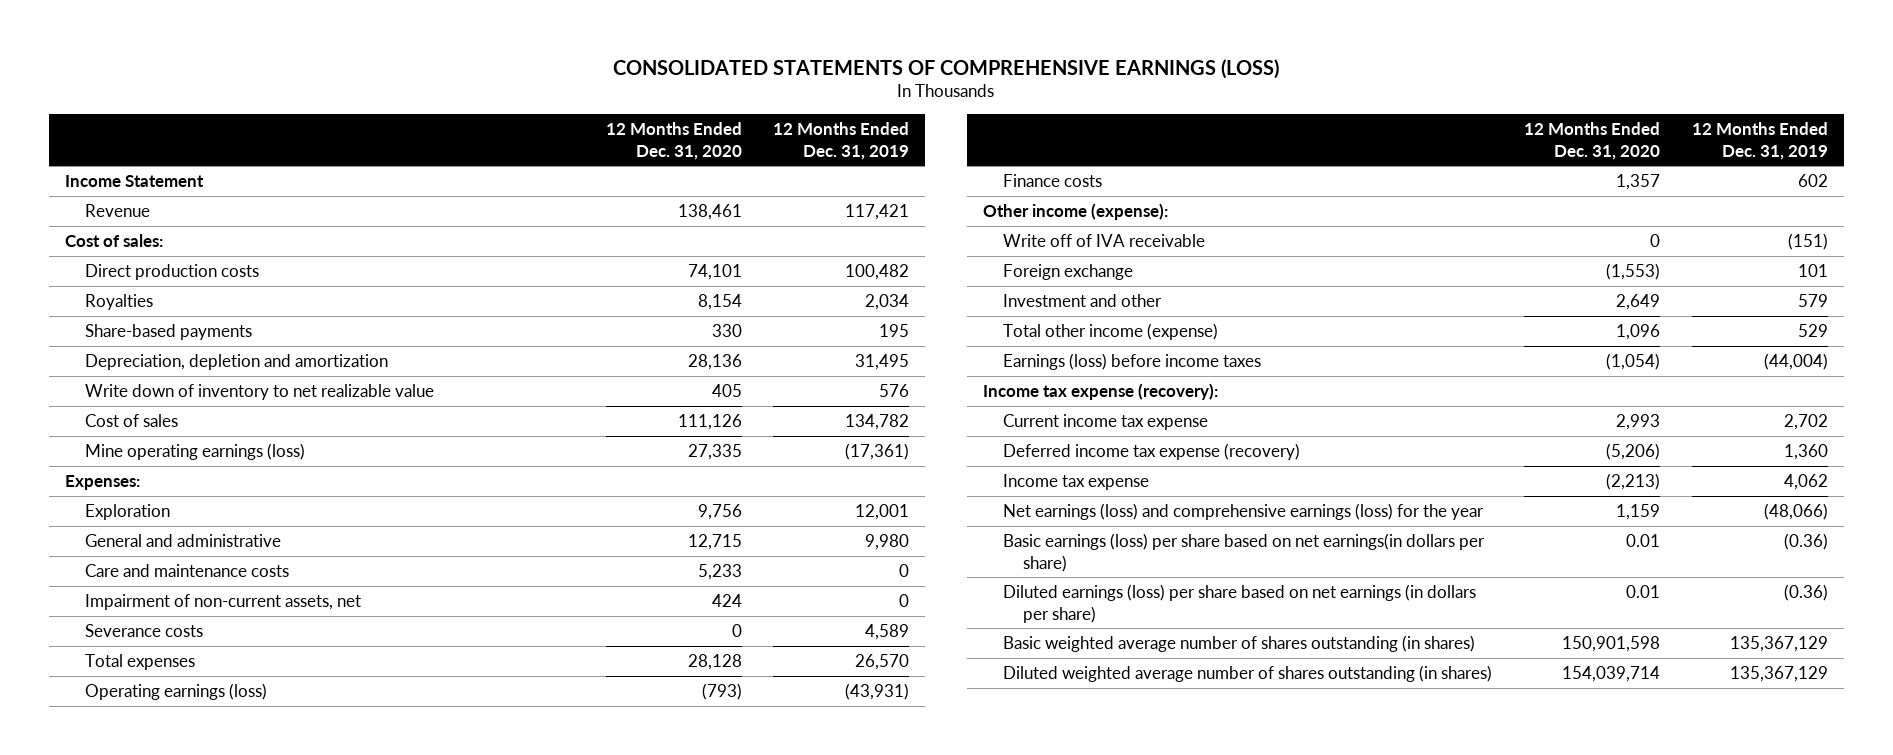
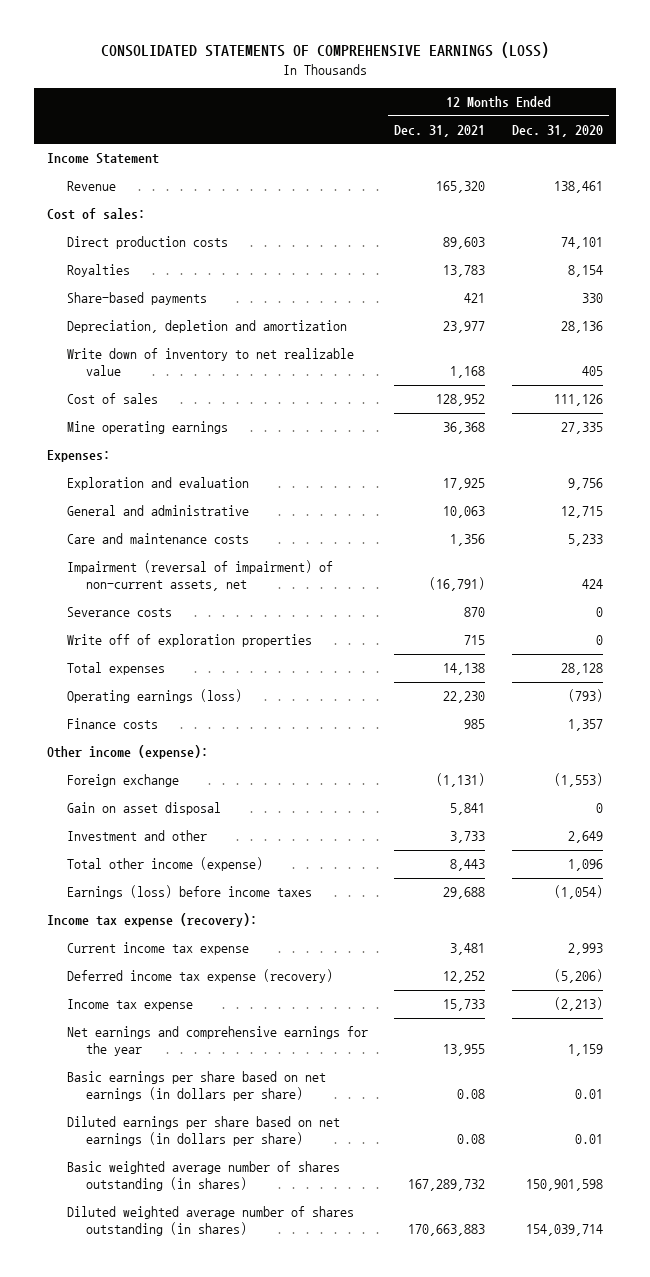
[773,121,910,160] 12 Months Ended Dec. 31, 2019 -> none
none -> [394,124,486,137] Dec. 31, 2021
[84,442,305,460] Mine operating earnings (loss) -> [66,421,228,435] Mine operating earnings
[84,503,170,520] Exploration -> [66,477,249,491] Exploration and evaluation
[84,593,361,610] Impairment of non-current assets, net -> [66,560,333,592] Impairment (reversal of impairment) of non-current assets, net
none -> [66,634,312,648] Write off of exploration properties
[1003,233,1206,247] Write off of IVA receivable -> none
none -> [66,802,221,816] Gain on asset disposal
[1003,502,1485,520] Net earnings (loss) and comprehensive earnings (loss) for the year -> [66,1026,368,1057] Net earnings and comprehensive earnings for the year
[1003,532,1486,572] Basic earnings (loss) per share based on net earnings(in dollars per share) -> [66,1071,326,1102] Basic earnings per share based on net earnings (in dollars per share)
[1003,583,1477,623] Diluted earnings (loss) per share based on net earnings (in dollars per share) -> [66,1116,340,1147] Diluted earnings per share based on net earnings (in dollars per share)

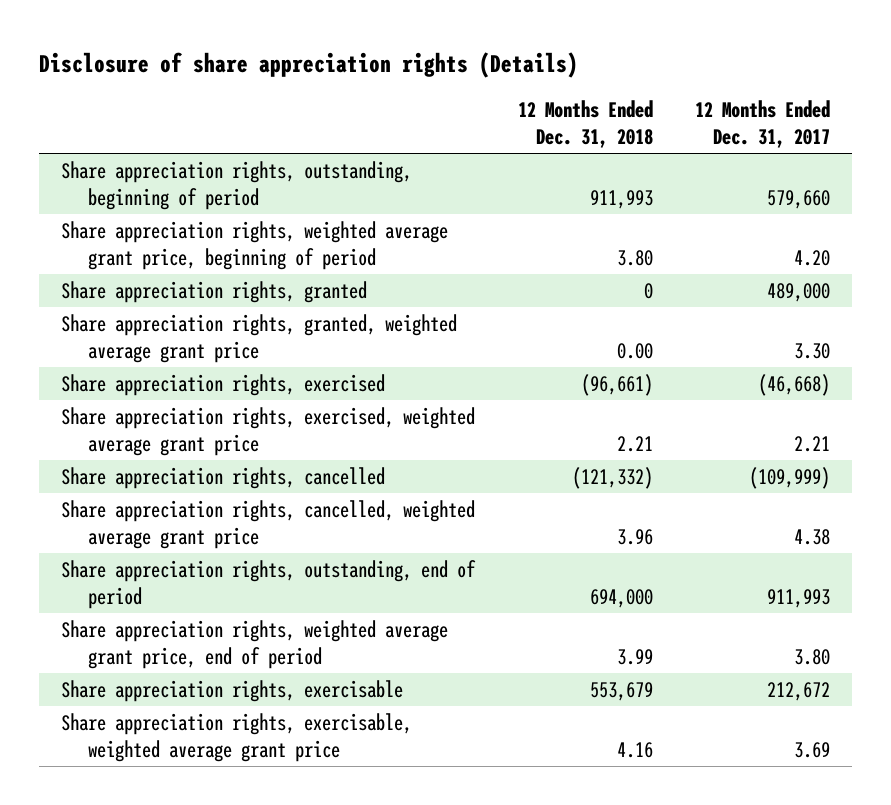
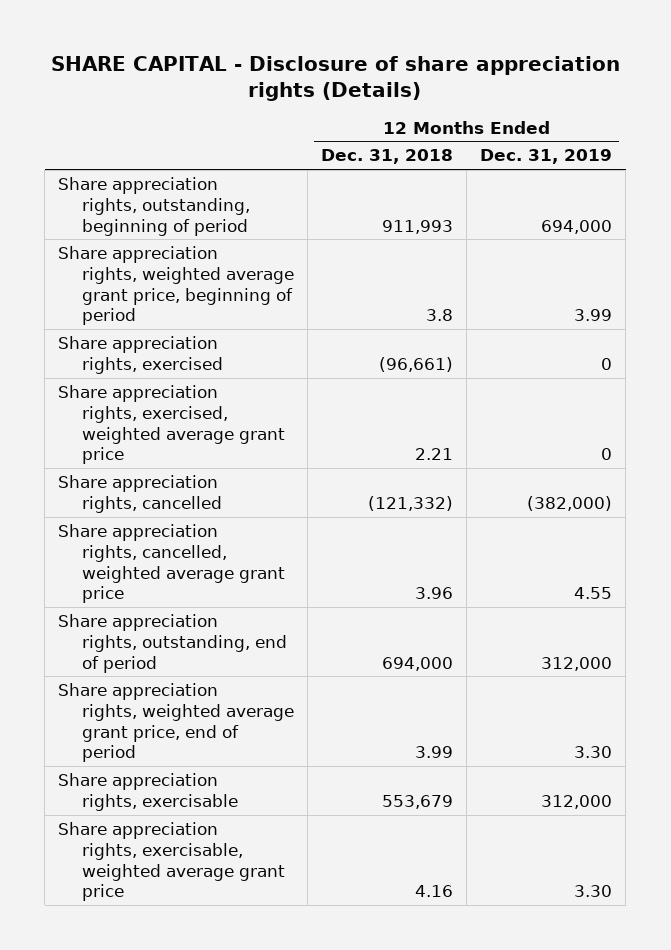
[39,52,579,79] Disclosure of share appreciation rights (Details) -> [51,55,621,101] SHARE CAPITAL - Disclosure of share appreciation rights (Details)
[695,100,831,148] 12 Months Ended Dec. 31, 2017 -> none
none -> [480,149,613,165] Dec. 31, 2019
[60,281,367,304] Share appreciation rights, granted -> none
[60,314,457,363] Share appreciation rights, granted, weighted average grant price -> none
[616,249,653,266] 3.80 -> [426,309,454,322] 3.8

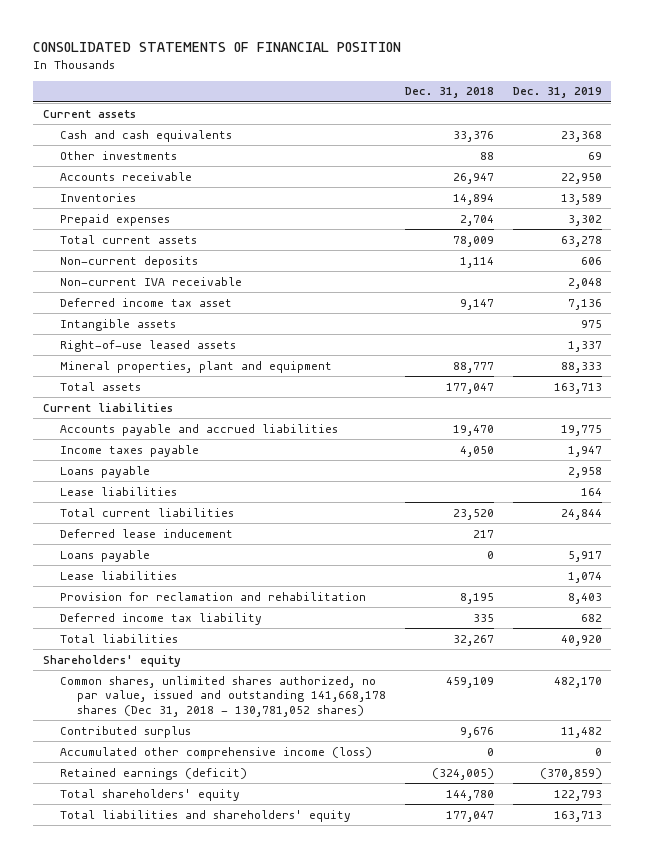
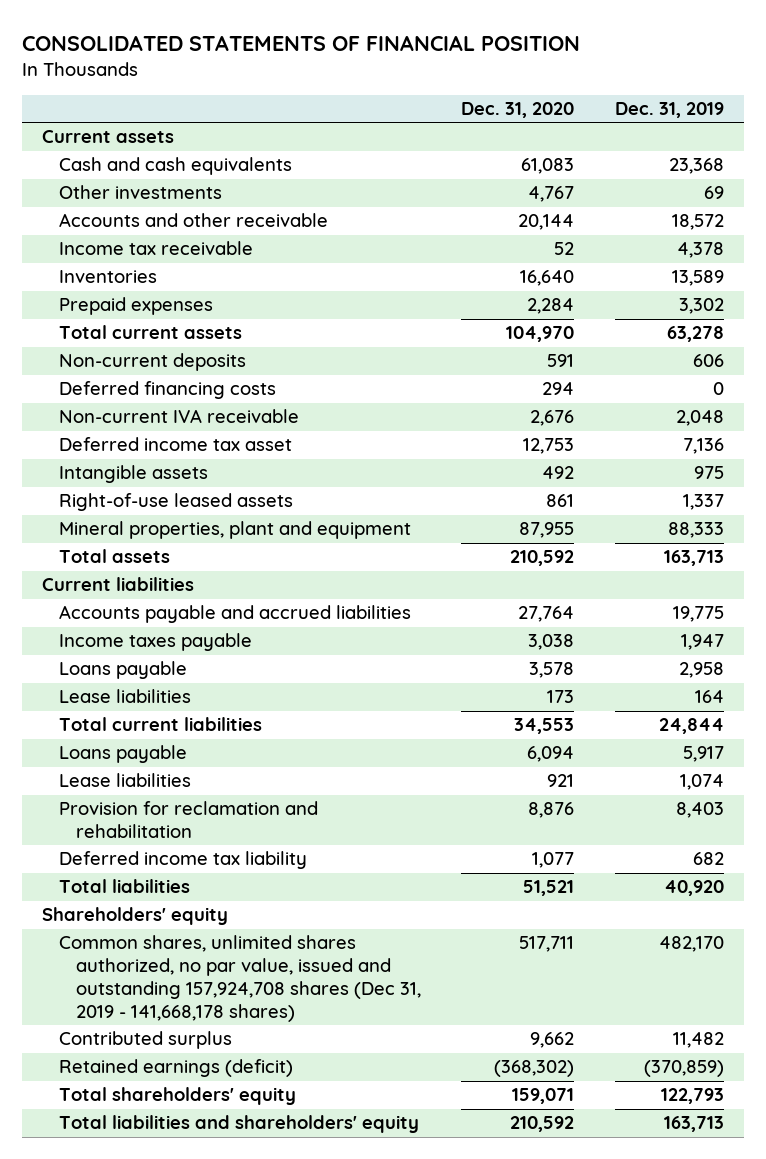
[405,87,495,99] Dec. 31, 2018 -> none
none -> [461,101,575,118] Dec. 31, 2020
[60,171,193,181] Accounts receivable -> [59,213,329,228] Accounts and other receivable
[560,172,602,184] 22,950 -> [671,214,724,231] 18,572
none -> [59,241,254,256] Income tax receivable
none -> [59,381,277,400] Deferred financing costs
[60,528,234,538] Deferred lease inducement -> none
[60,675,387,717] Common shares, unlimited shares authorized, no par value, issued and outstanding 141,668,178 shares (Dec 31, 2018 - 130,781,052 shares) -> [59,935,421,1023] Common shares, unlimited shares authorized, no par value, issued and outstanding 157,924,708 shares (Dec 31, 2019 - 141,668,178 shares)
[60,746,373,759] Accumulated other comprehensive income (loss) -> none

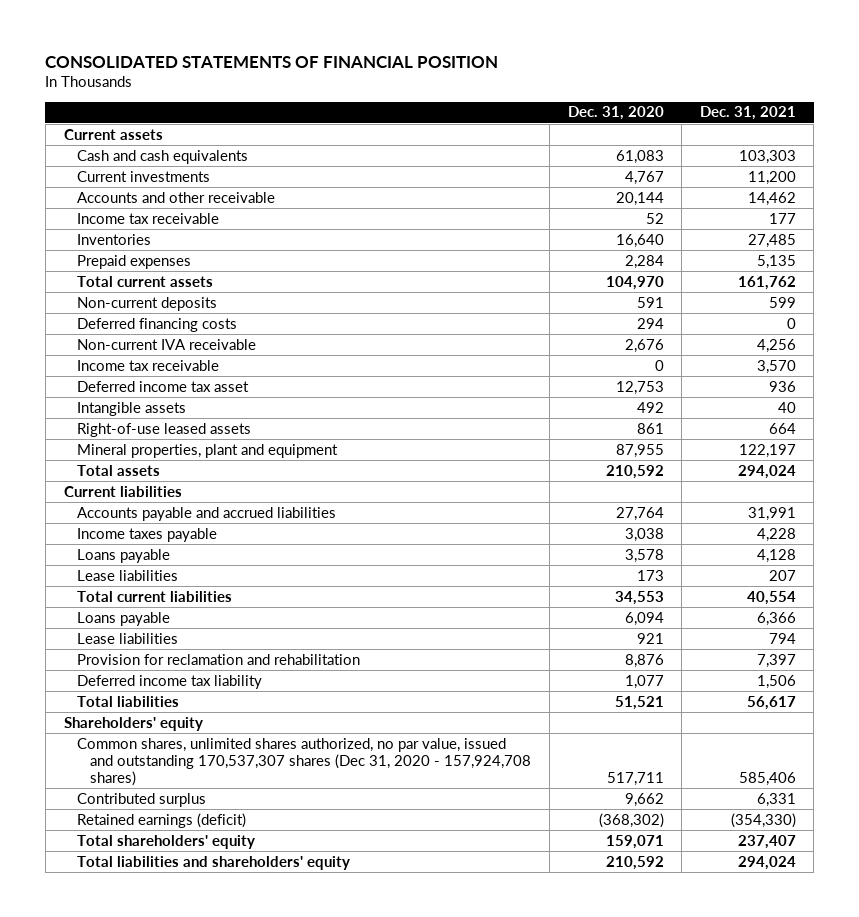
[614,101,724,118] Dec. 31, 2019 -> none
none -> [699,106,796,121] Dec. 31, 2021
[59,185,223,200] Other investments -> [77,170,211,182] Current investments
none -> [77,359,220,371] Income tax receivable
[59,935,421,1023] Common shares, unlimited shares authorized, no par value, issued and outstanding 157,924,708 shares (Dec 31, 2019 - 141,668,178 shares) -> [77,737,532,787] Common shares, unlimited shares authorized, no par value, issued and outstanding 170,537,307 shares (Dec 31, 2020 - 157,924,708 shares)

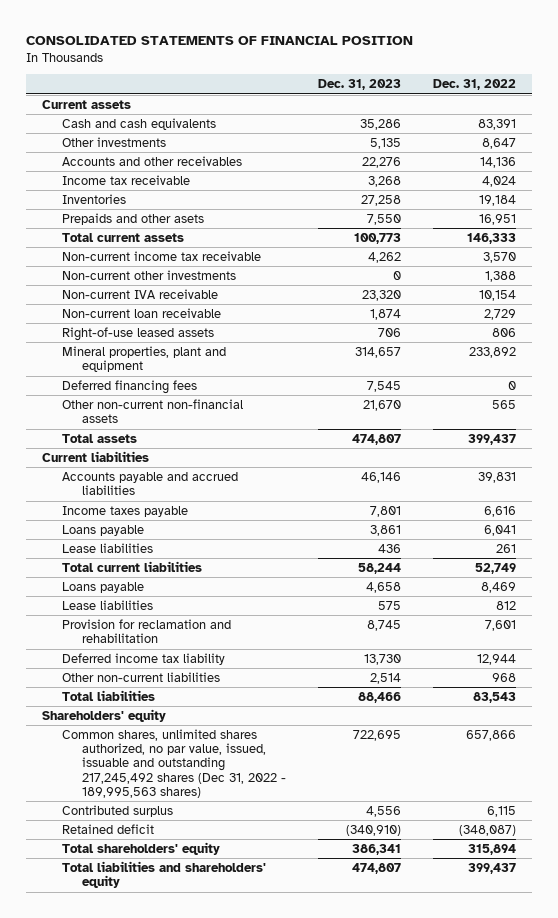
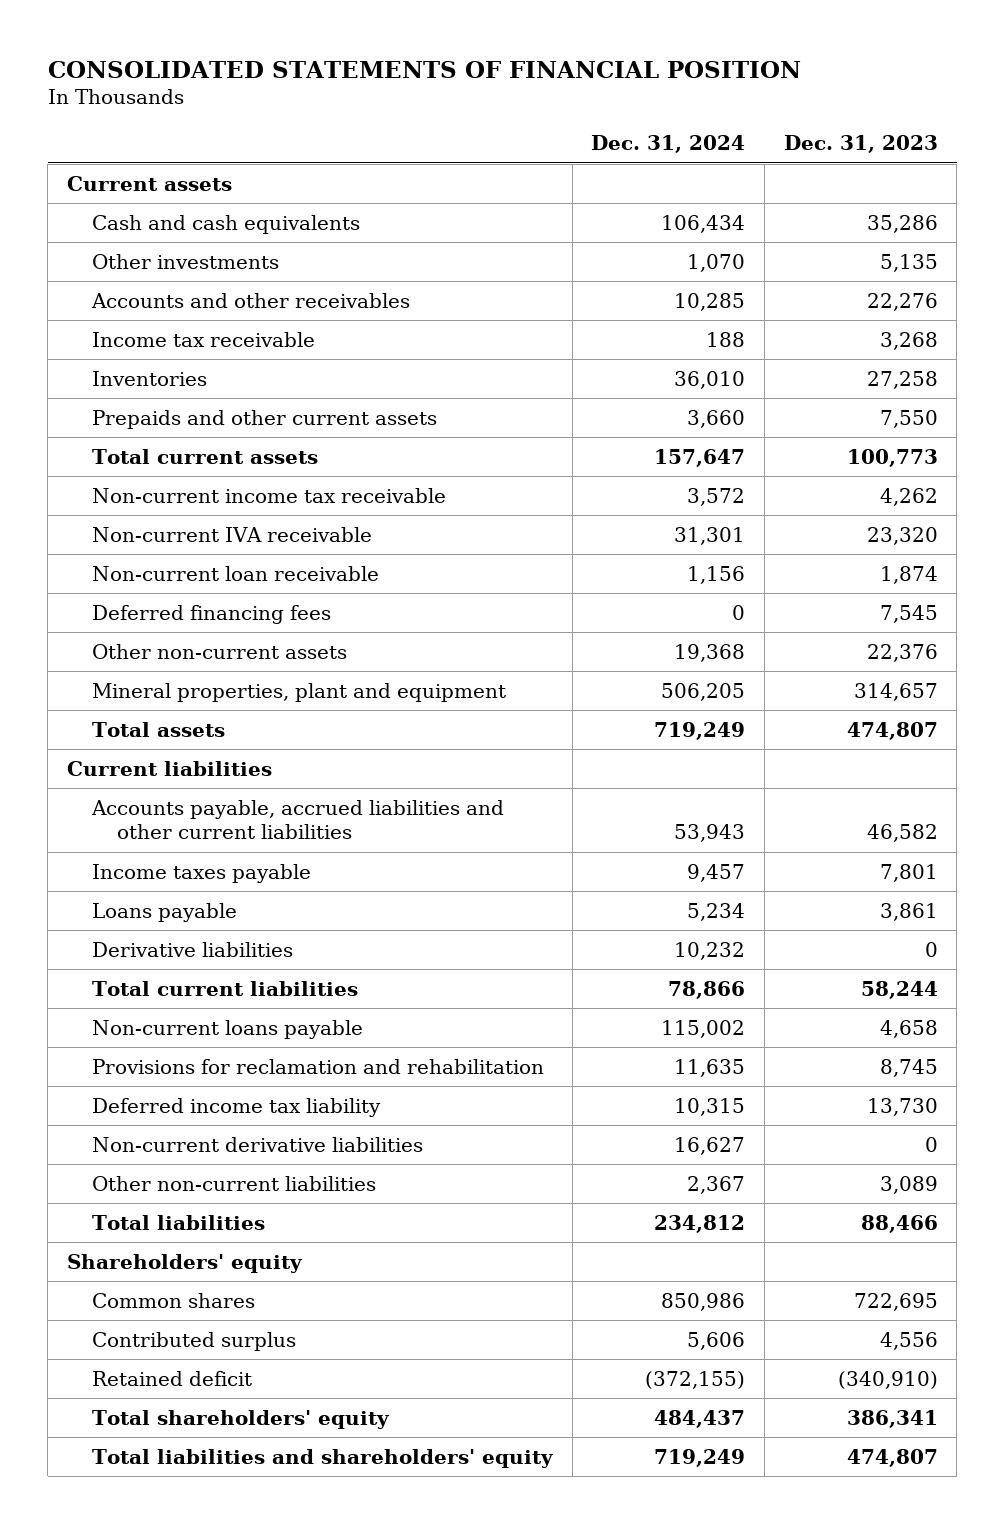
[432,79,516,91] Dec. 31, 2022 -> none
none -> [591,135,746,154] Dec. 31, 2024
[61,212,204,225] Prepaids and other asets -> [92,409,438,429] Prepaids and other current assets
[61,269,236,280] Non-current other investments -> none
[61,326,214,341] Right-of-use leased assets -> none
[61,398,243,424] Other non-current non-financial assets -> [92,643,348,659] Other non-current assets
[362,399,401,411] 21,670 -> [866,643,938,662] 22,376
[61,345,226,373] Mineral properties, plant and equipment -> [92,682,507,702] Mineral properties, plant and equipment
[61,471,238,496] Accounts payable and accrued liabilities -> [91,799,505,840] Accounts payable, accrued liabilities and other current liabilities
[360,471,401,483] 46,146 -> [866,824,938,843] 46,582
[61,542,153,553] Lease liabilities -> none
none -> [92,941,294,957] Derivative liabilities
[61,599,153,610] Lease liabilities -> none
[61,581,144,593] Loans payable -> [92,1019,364,1039] Non-current loans payable
[61,618,231,644] Provision for reclamation and rehabilitation -> [92,1058,545,1074] Provisions for reclamation and rehabilitation
none -> [92,1136,424,1152] Non-current derivative liabilities
[369,672,401,684] 2,514 -> [879,1175,938,1194] 3,089
[61,728,286,798] Common shares, unlimited shares authorized, no par value, issued, issuable and outstanding 217,245,492 shares (Dec 31, 2022 - 189,995,563 shares) -> [92,1292,256,1308] Common shares

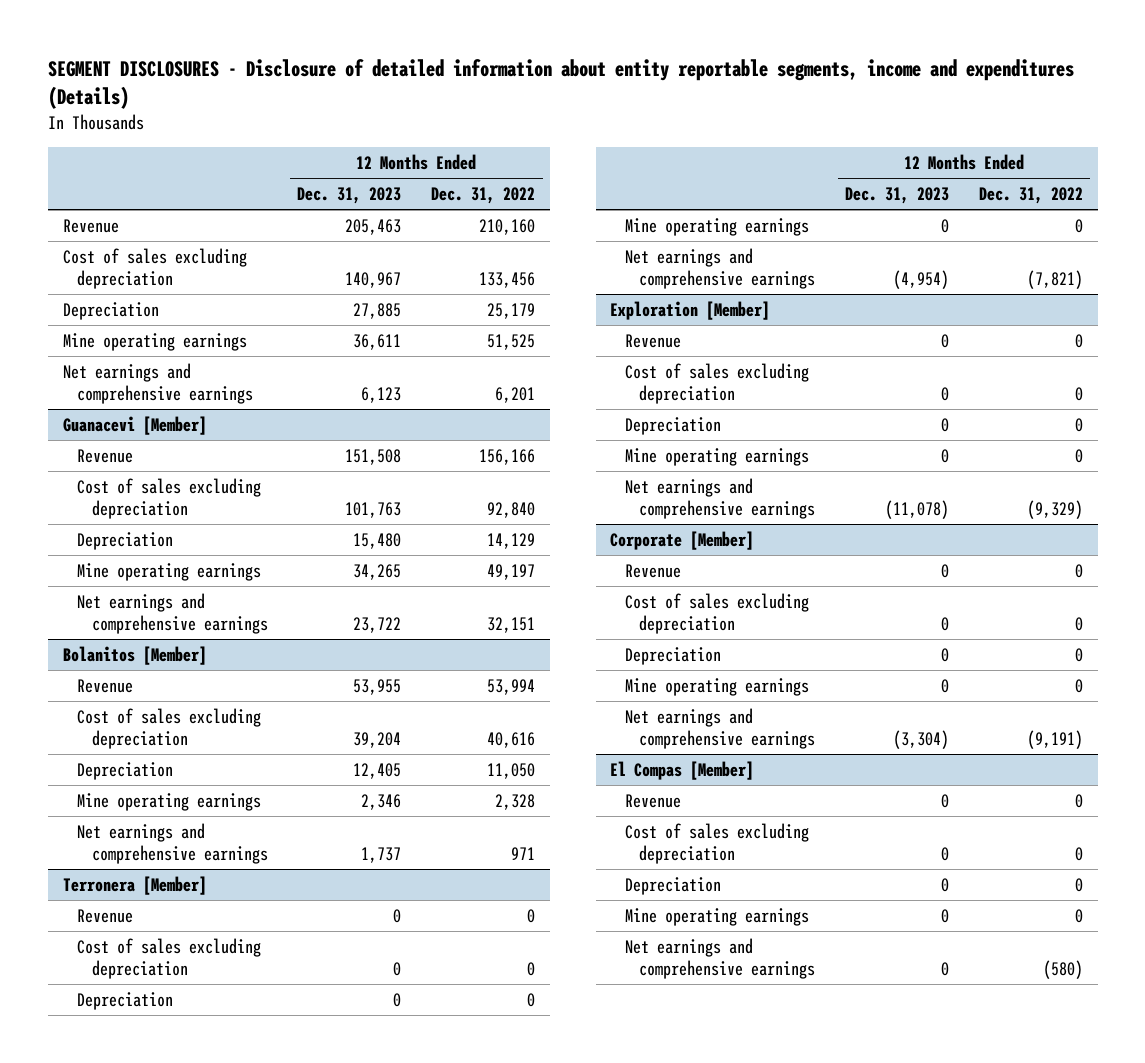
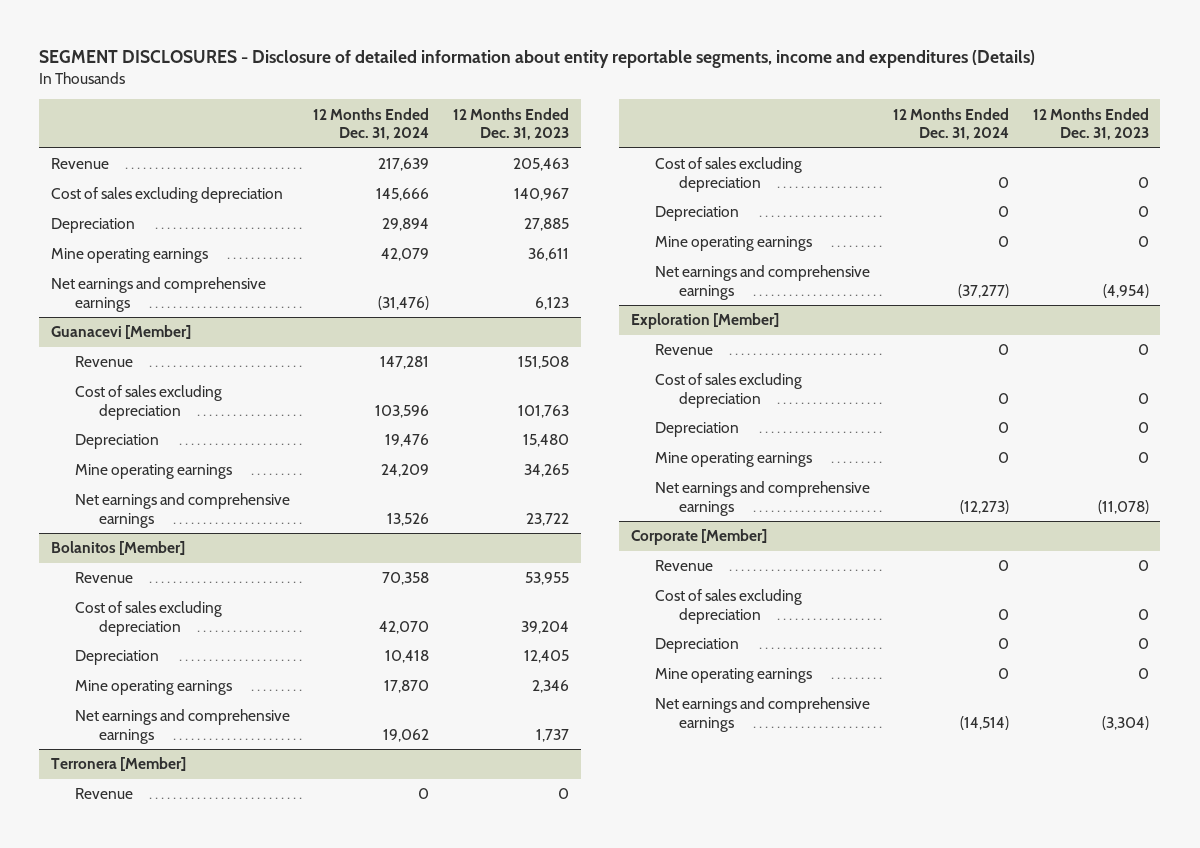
[431,186,536,204] Dec. 31, 2022 -> none
none -> [313,107,430,141] 12 Months Ended Dec. 31, 2024
[610,760,755,780] El Compas [Member] -> none
[624,793,681,808] Revenue -> none
[624,822,809,865] Cost of sales excluding depreciation -> none
[624,876,721,895] Depreciation -> none
[624,907,809,926] Mine operating earnings -> none
[624,937,816,980] Net earnings and comprehensive earnings -> none

